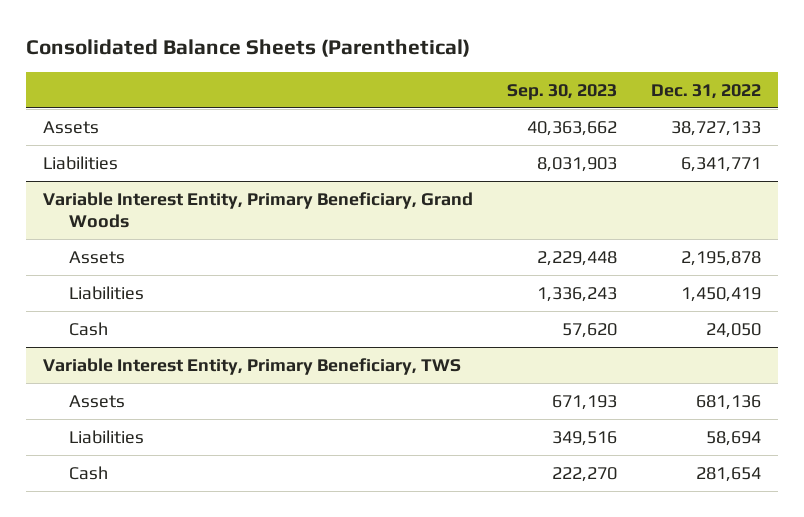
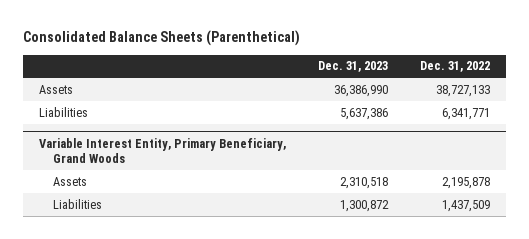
[506,84,617,101] Sep. 30, 2023 -> none
none -> [318,61,389,73] Dec. 31, 2023
[69,321,109,336] Cash -> none
[42,357,461,375] Variable Interest Entity, Primary Beneficiary, TWS -> none
[69,394,126,408] Assets -> none
[69,429,145,444] Liabilities -> none
[69,465,109,480] Cash -> none
[680,286,761,302] 1,450,419 -> [441,199,490,212] 1,437,509

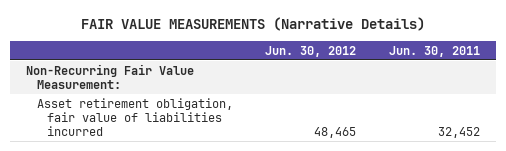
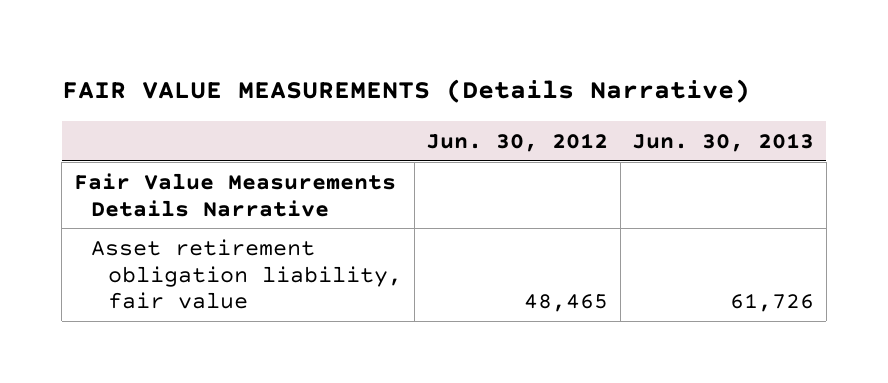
[80,16,425,31] FAIR VALUE MEASUREMENTS (Narrative Details) -> [61,78,750,103] FAIR VALUE MEASUREMENTS (Details Narrative)
[388,45,480,57] Jun. 30, 2011 -> none
none -> [632,132,815,152] Jun. 30, 2013
[26,63,195,90] Non-Recurring Fair Value Measurement: -> none
none -> [73,172,396,217] Fair Value Measurements Details Narrative
[36,97,233,137] Asset retirement obligation, fair value of liabilities incurred -> [90,238,403,310] Asset retirement obligation liability, fair value

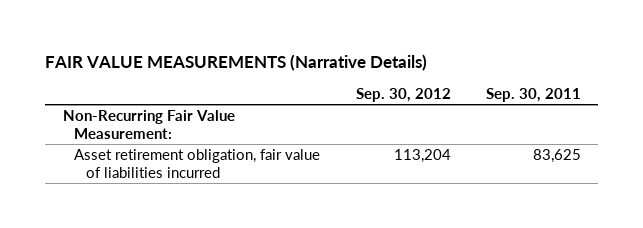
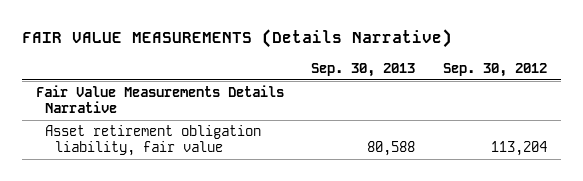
[44,53,427,71] FAIR VALUE MEASUREMENTS (Narrative Details) -> [21,28,452,48] FAIR VALUE MEASUREMENTS (Details Narrative)
[485,87,581,102] Sep. 30, 2011 -> none
none -> [311,62,416,77] Sep. 30, 2013
[62,110,235,139] Non-Recurring Fair Value Measurement: -> none
none -> [35,85,284,113] Fair Value Measurements Details Narrative
[74,149,321,178] Asset retirement obligation, fair value of liabilities incurred -> [45,125,262,156] Asset retirement obligation liability, fair value

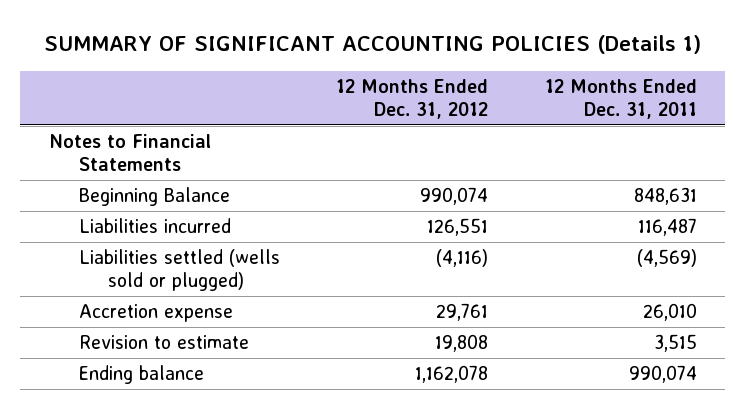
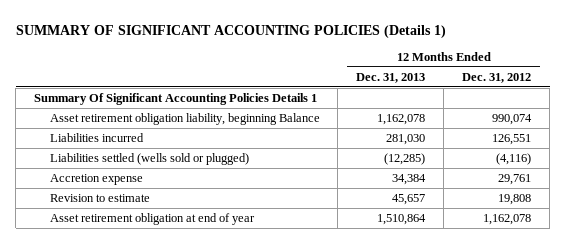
[545,78,698,119] 12 Months Ended Dec. 31, 2011 -> none
none -> [356,72,426,83] Dec. 31, 2013
[48,134,211,172] Notes to Financial Statements -> none
none -> [34,92,318,105] Summary Of Significant Accounting Policies Details 1
[78,187,230,207] Beginning Balance -> [49,112,320,125] Asset retirement obligation liability, beginning Balance
[78,365,204,385] Ending balance -> [49,212,255,225] Asset retirement obligation at end of year

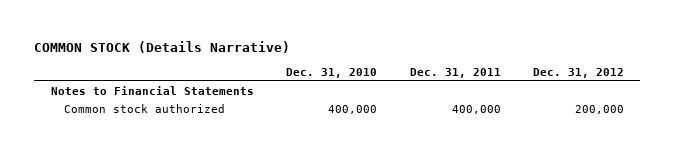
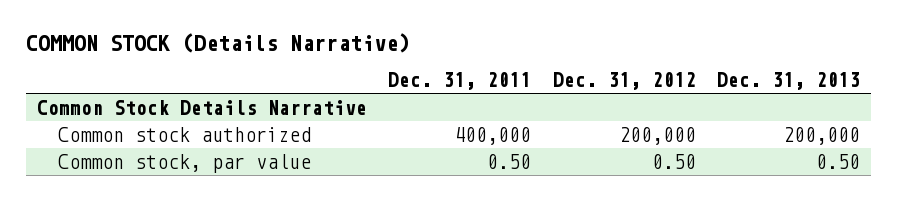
[286,67,378,78] Dec. 31, 2010 -> none
none -> [717,72,861,91] Dec. 31, 2013
[50,85,254,95] Notes to Financial Statements -> none
none -> [36,99,367,115] Common Stock Details Narrative
none -> [57,153,311,173] Common stock, par value

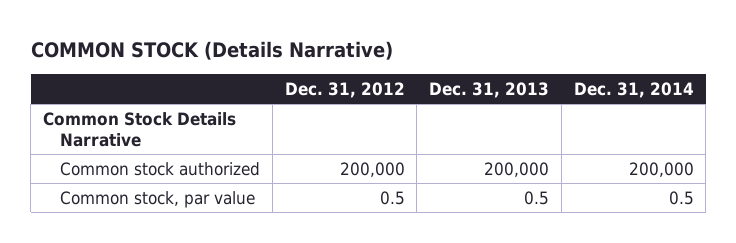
[388,72,532,91] Dec. 31, 2011 -> none
none -> [573,82,694,99] Dec. 31, 2014
[651,153,696,169] 0.50 -> [379,190,405,205] 0.5
[816,153,861,169] 0.50 -> [524,190,550,205] 0.5

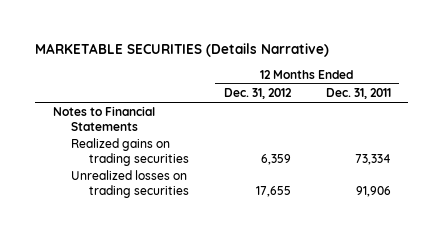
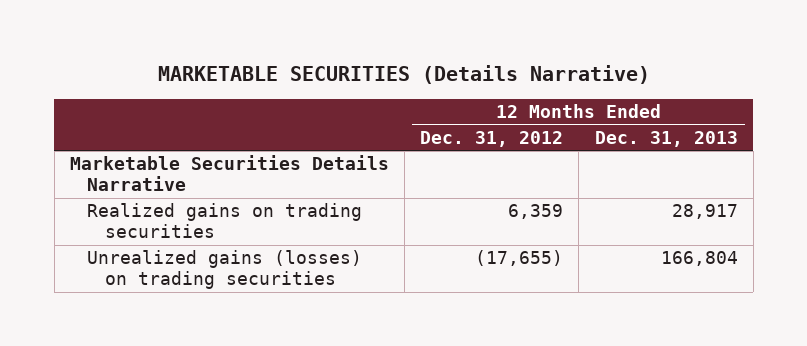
[325,88,391,100] Dec. 31, 2011 -> none
none -> [594,130,738,147] Dec. 31, 2013
[52,106,155,131] Notes to Financial Statements -> none
none -> [69,155,389,192] Marketable Securities Details Narrative
[71,170,190,198] Unrealized losses on trading securities -> [87,250,363,290] Unrealized gains (losses) on trading securities
[256,185,292,197] 17,655 -> [475,250,564,267] (17,655)

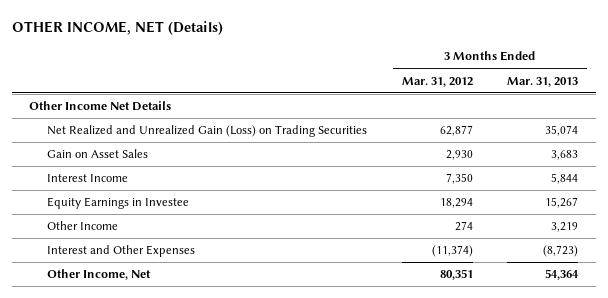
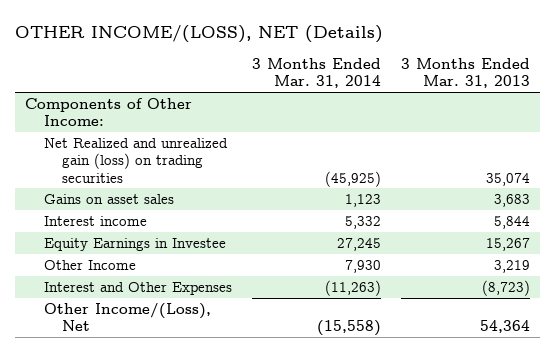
[12,20,224,35] OTHER INCOME, NET (Details) -> [14,25,383,44] OTHER INCOME/(LOSS), NET (Details)
[401,76,473,87] Mar. 31, 2012 -> none
none -> [251,58,381,89] 3 Months Ended Mar. 31, 2014
[29,101,172,112] Other Income Net Details -> none
none -> [25,98,193,127] Components of Other Income:
[46,125,367,138] Net Realized and Unrealized Gain (Loss) on Trading Securities -> [43,138,228,183] Net Realized and unrealized gain (loss) on trading securities
[46,149,148,159] Gain on Asset Sales -> [43,194,174,205] Gains on asset sales
[46,174,128,183] Interest Income -> [43,216,147,227] Interest income
[46,269,151,281] Other Income, Net -> [43,303,211,332] Other Income/(Loss), Net

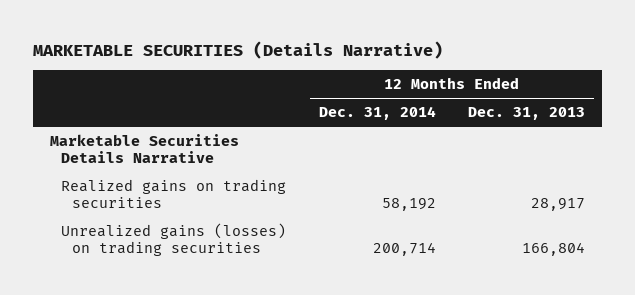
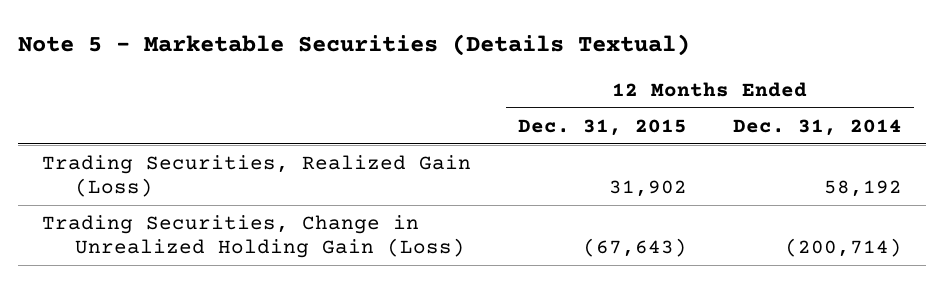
[33,40,444,59] MARKETABLE SECURITIES (Details Narrative) -> [18,34,691,57] Note 5 - Marketable Securities (Details Textual)
[468,107,586,121] Dec. 31, 2013 -> none
none -> [517,118,687,136] Dec. 31, 2015
[49,134,239,164] Marketable Securities Details Narrative -> none
[60,179,286,209] Realized gains on trading securities -> [41,154,471,198] Trading Securities, Realized Gain (Loss)
[60,223,286,257] Unrealized gains (losses) on trading securities -> [41,214,466,259] Trading Securities, Change in Unrealized Holding Gain (Loss)
[372,242,436,257] 200,714 -> [785,238,903,258] (200,714)

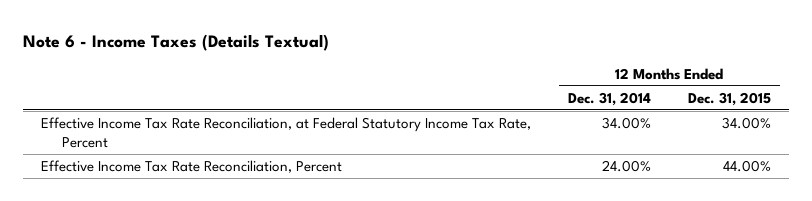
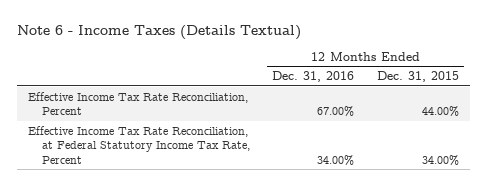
[567,91,651,106] Dec. 31, 2014 -> none
none -> [272,71,355,83] Dec. 31, 2016
[41,117,532,148] Effective Income Tax Rate Reconciliation, at Federal Statutory Income Tax Rate, Percent -> [27,125,251,164] Effective Income Tax Rate Reconciliation, at Federal Statutory Income Tax Rate, Percent

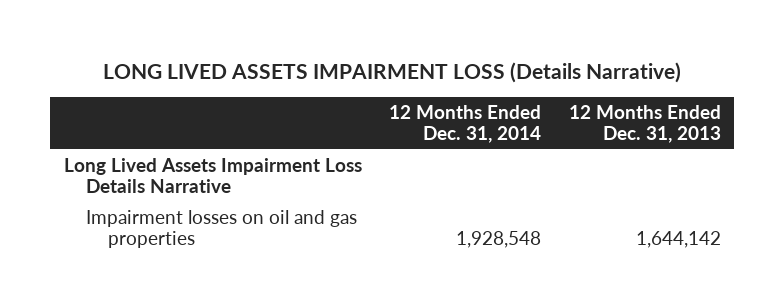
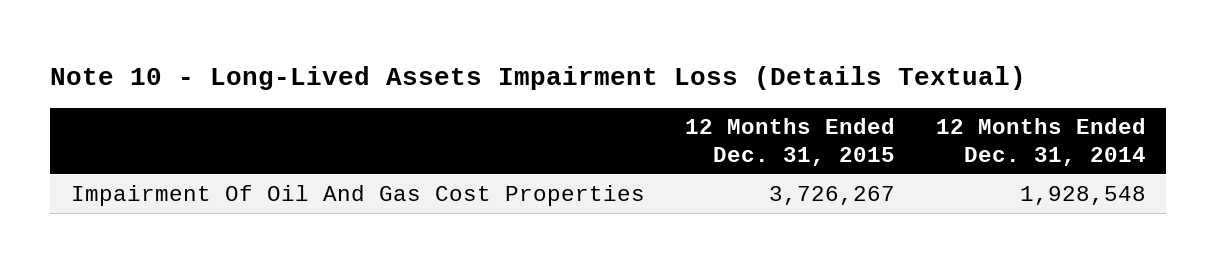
[103,61,682,83] LONG LIVED ASSETS IMPAIRMENT LOSS (Details Narrative) -> [50,66,1027,91] Note 10 - Long-Lived Assets Impairment Loss (Details Textual)
[568,104,721,144] 12 Months Ended Dec. 31, 2013 -> none
none -> [685,118,896,167] 12 Months Ended Dec. 31, 2015
[63,158,362,194] Long Lived Assets Impairment Loss Details Narrative -> none
[86,210,358,249] Impairment losses on oil and gas properties -> [70,185,645,207] Impairment Of Oil And Gas Cost Properties

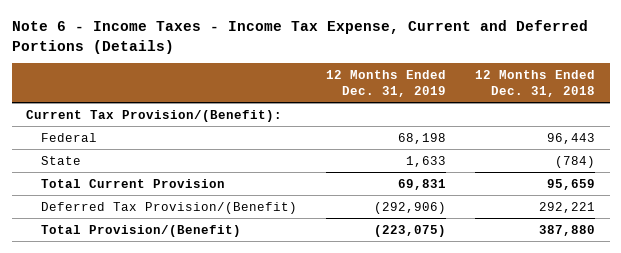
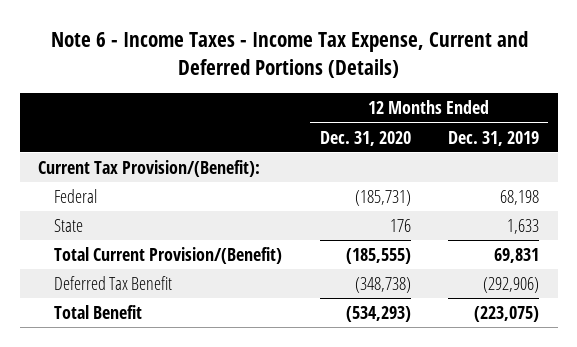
[475,69,596,97] 12 Months Ended Dec. 31, 2018 -> none
none -> [319,130,411,146] Dec. 31, 2020
[41,178,226,188] Total Current Provision -> [54,246,283,264] Total Current Provision/(Benefit)
[41,201,298,214] Deferred Tax Provision/(Benefit) -> [54,275,173,290] Deferred Tax Benefit
[41,224,242,237] Total Provision/(Benefit) -> [54,304,143,319] Total Benefit

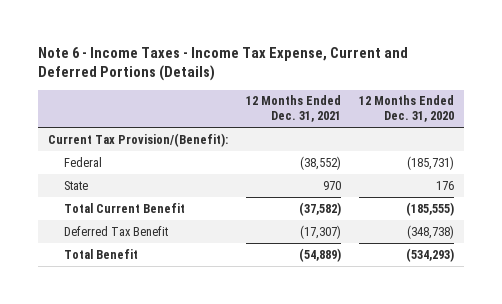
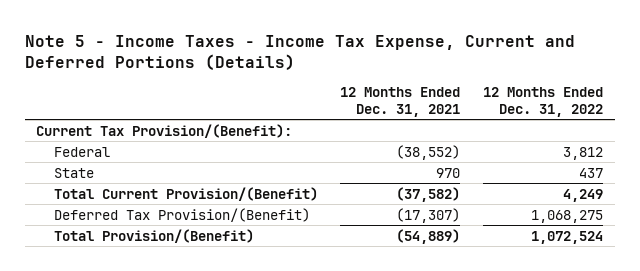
[38,46,409,82] Note 6 - Income Taxes - Income Tax Expense, Current and Deferred Portions (Details) -> [25,34,576,71] Note 5 - Income Taxes - Income Tax Expense, Current and Deferred Portions (Details)
[359,95,455,123] 12 Months Ended Dec. 31, 2020 -> none
none -> [483,87,604,117] 12 Months Ended Dec. 31, 2022
[63,202,185,213] Total Current Benefit -> [53,186,318,201] Total Current Provision/(Benefit)
[63,225,168,236] Deferred Tax Benefit -> [53,207,310,222] Deferred Tax Provision/(Benefit)
[63,248,138,259] Total Benefit -> [53,228,254,243] Total Provision/(Benefit)

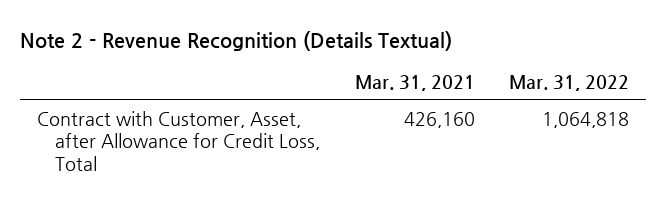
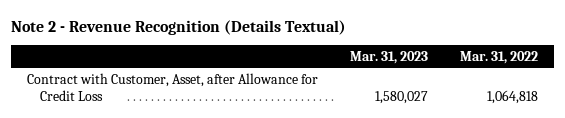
[354,75,475,92] Mar. 31, 2021 -> none
none -> [349,50,428,64] Mar. 31, 2023
[36,110,321,171] Contract with Customer, Asset, after Allowance for Credit Loss, Total -> [26,72,318,101] Contract with Customer, Asset, after Allowance for Credit Loss

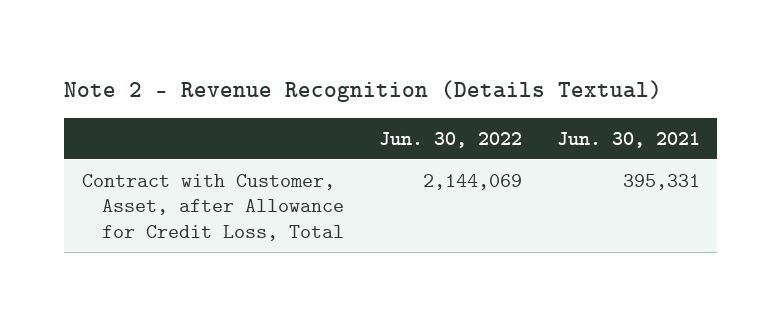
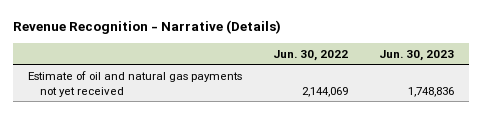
[64,79,663,102] Note 2 - Revenue Recognition (Details Textual) -> [13,20,282,35] Revenue Recognition - Narrative (Details)
[556,131,700,148] Jun. 30, 2021 -> none
none -> [378,49,454,61] Jun. 30, 2023
[81,174,345,241] Contract with Customer, Asset, after Allowance for Credit Loss, Total -> [28,70,243,97] Estimate of oil and natural gas payments not yet received

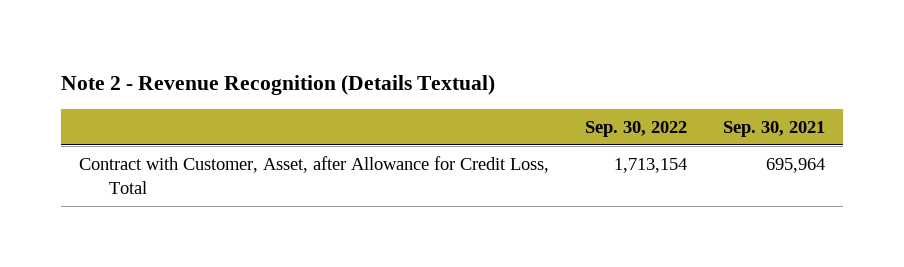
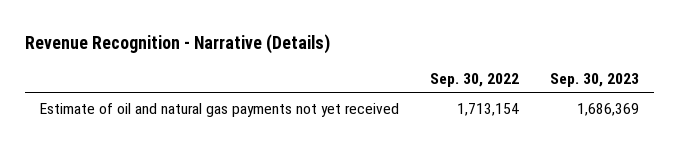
[60,74,495,95] Note 2 - Revenue Recognition (Details Textual) -> [25,34,331,55] Revenue Recognition - Narrative (Details)
[722,120,825,137] Sep. 30, 2021 -> none
none -> [549,73,639,88] Sep. 30, 2023
[78,156,549,195] Contract with Customer, Asset, after Allowance for Credit Loss, Total -> [40,102,400,117] Estimate of oil and natural gas payments not yet received

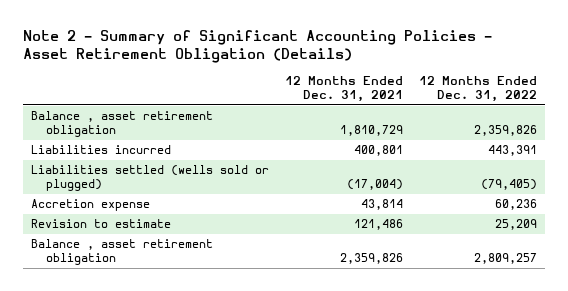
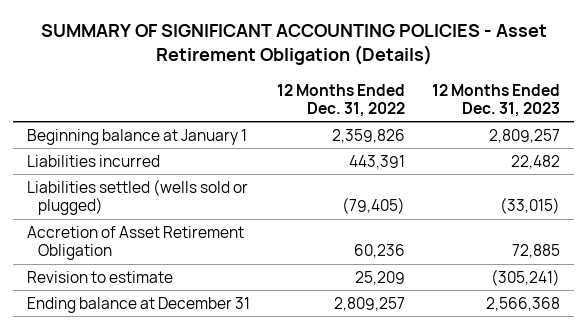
[22,30,492,64] Note 2 - Summary of Significant Accounting Policies - Asset Retirement Obligation (Details) -> [40,24,547,66] SUMMARY OF SIGNIFICANT ACCOUNTING POLICIES - Asset Retirement Obligation (Details)
[284,76,403,103] 12 Months Ended Dec. 31, 2021 -> none
none -> [432,83,561,117] 12 Months Ended Dec. 31, 2023
[30,111,213,138] Balance , asset retirement obligation -> [26,128,247,145] Beginning balance at January 1
[30,199,150,212] Accretion expense -> [26,225,244,261] Accretion of Asset Retirement Obligation
[30,239,213,266] Balance , asset retirement obligation -> [26,296,250,313] Ending balance at December 31

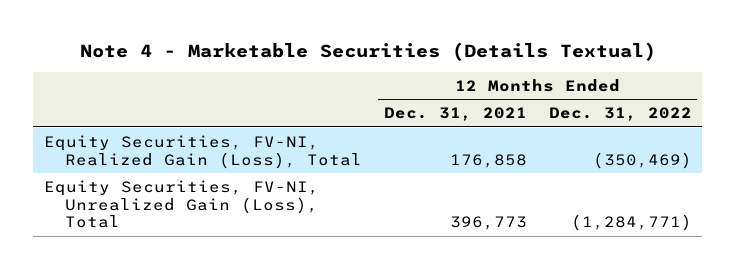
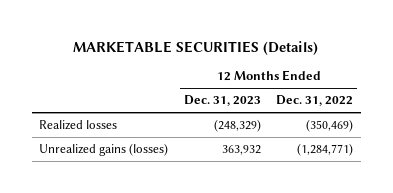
[79,41,656,61] Note 4 - Marketable Securities (Details Textual) -> [73,40,319,55] MARKETABLE SECURITIES (Details)
[383,107,527,122] Dec. 31, 2021 -> none
none -> [183,95,261,107] Dec. 31, 2023
[44,135,362,169] Equity Securities, FV-NI, Realized Gain (Loss), Total -> [39,120,118,131] Realized losses
[44,180,320,229] Equity Securities, FV-NI, Unrealized Gain (Loss), Total -> [39,143,169,157] Unrealized gains (losses)

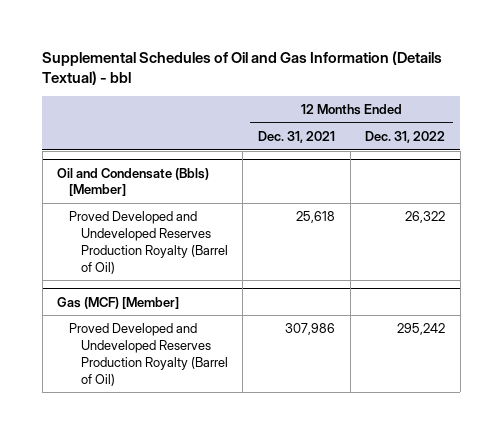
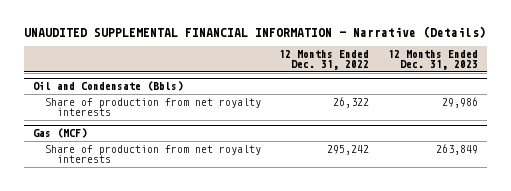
[42,50,443,85] Supplemental Schedules of Oil and Gas Information (Details Textual) - bbl -> [23,26,486,39] UNAUDITED SUPPLEMENTAL FINANCIAL INFORMATION - Narrative (Details)
[257,131,335,144] Dec. 31, 2021 -> none
none -> [387,49,478,71] 12 Months Ended Dec. 31, 2023
[57,167,210,197] Oil and Condensate (Bbls) [Member] -> [32,80,183,91] Oil and Condensate (Bbls)
[69,211,228,274] Proved Developed and Undeveloped Reserves Production Royalty (Barrel of Oil) -> [45,97,262,116] Share of production from net royalty interests
[57,296,180,309] Gas (MCF) [Member] -> [32,127,87,138] Gas (MCF)
[69,323,228,386] Proved Developed and Undeveloped Reserves Production Royalty (Barrel of Oil) -> [45,144,262,163] Share of production from net royalty interests

